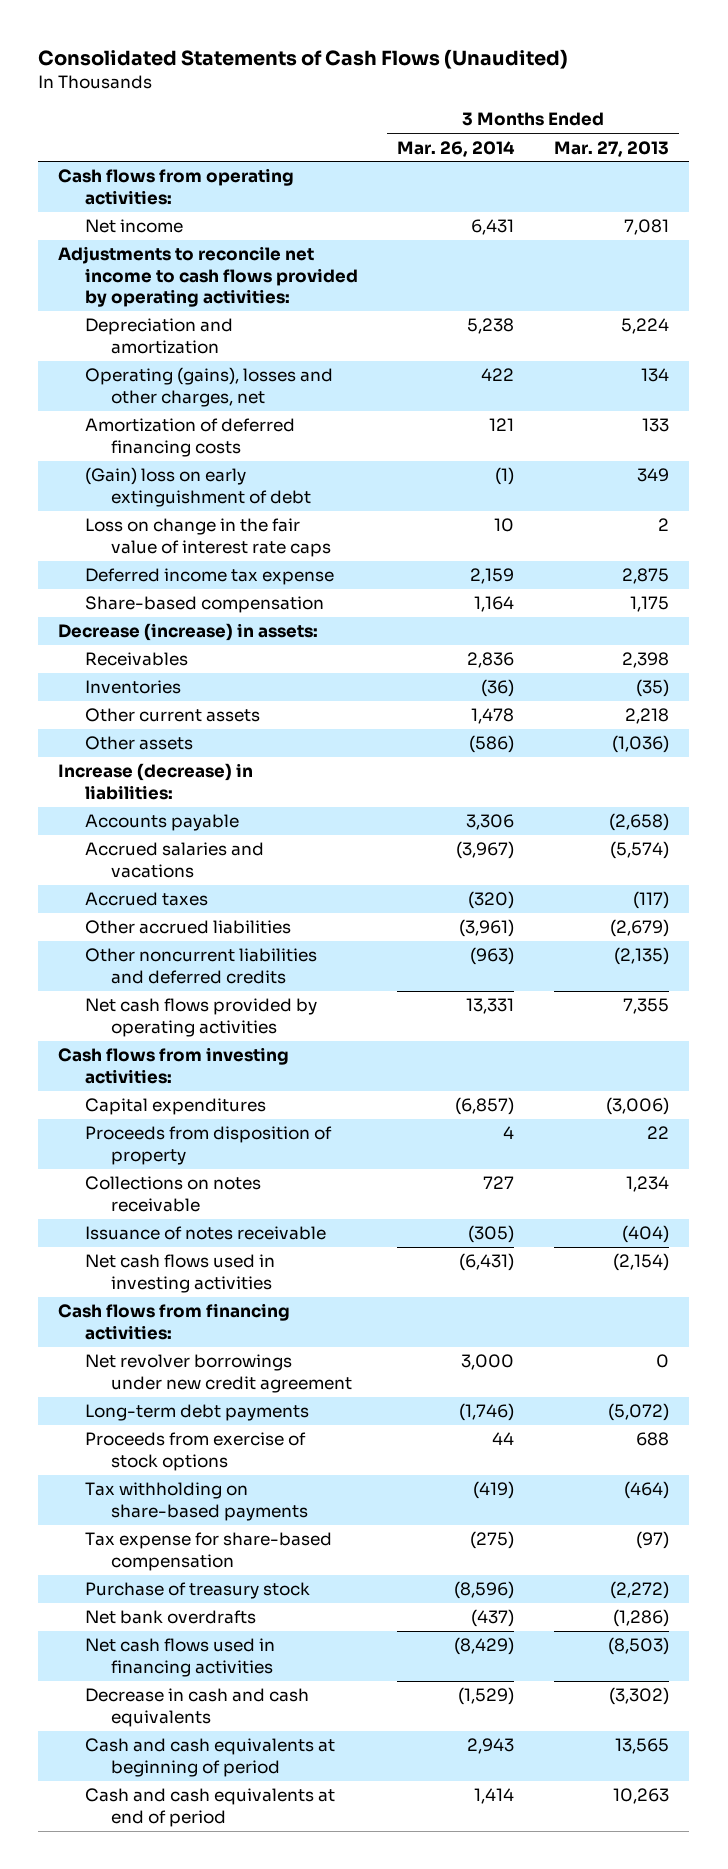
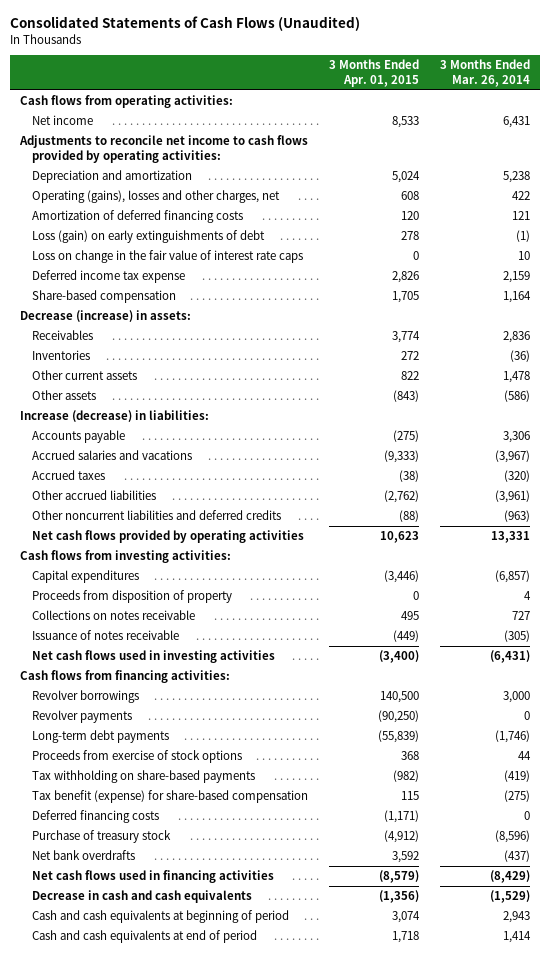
[554,140,670,157] Mar. 27, 2013 -> none
none -> [328,59,419,88] 3 Months Ended Apr. 01, 2015
[84,467,311,507] (Gain) loss on early extinguishment of debt -> [32,230,266,244] Loss (gain) on early extinguishments of debt
[84,1354,352,1393] Net revolver borrowings under new credit agreement -> none
none -> [32,690,140,704] Revolver borrowings
none -> [32,710,133,724] Revolver payments
[84,1532,332,1571] Tax expense for share-based compensation -> [32,790,309,804] Tax benefit (expense) for share-based compensation
none -> [32,810,160,824] Deferred financing costs

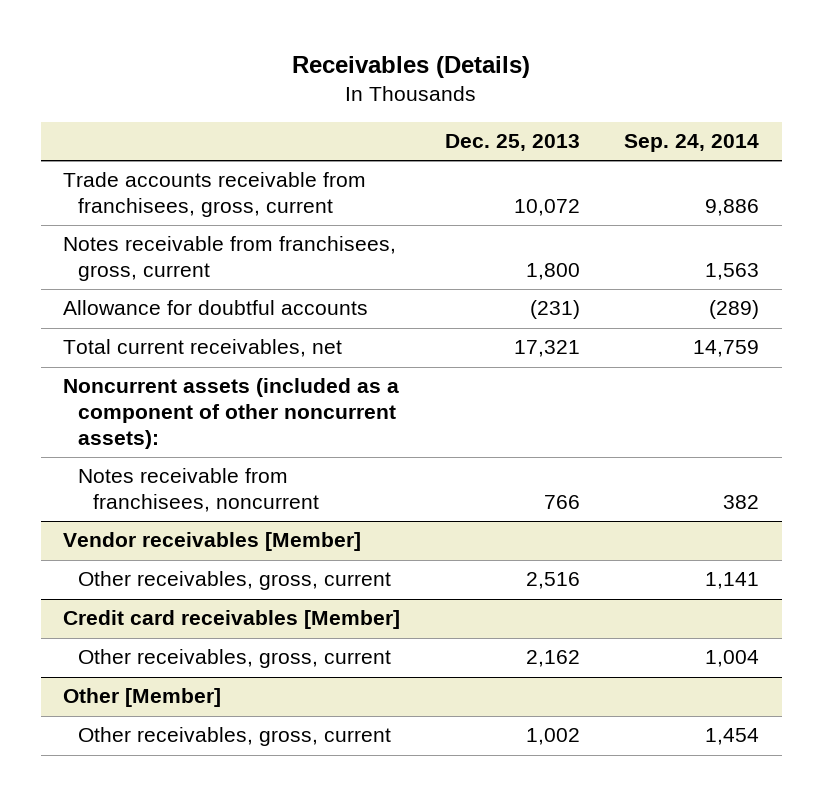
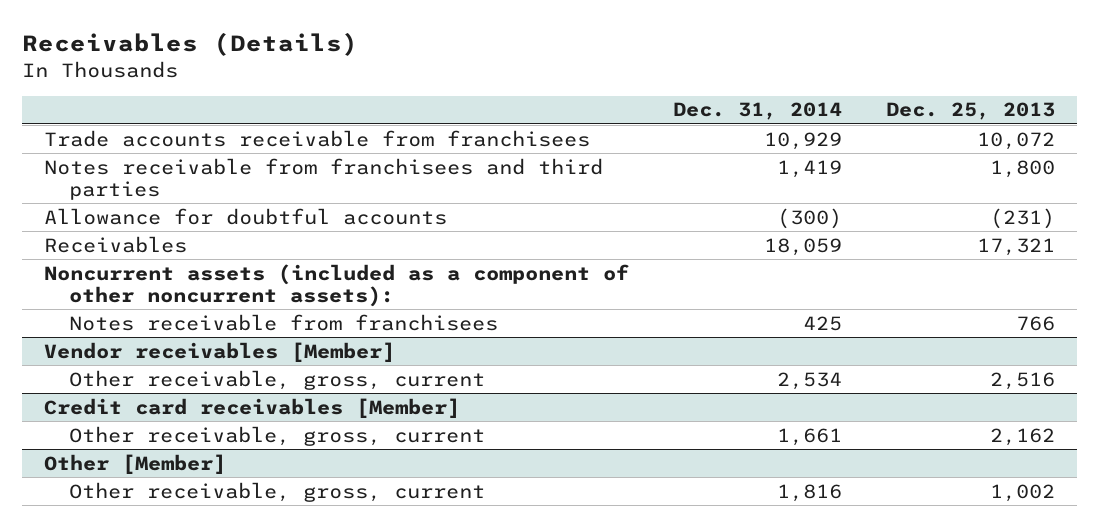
[624,134,760,153] Sep. 24, 2014 -> none
none -> [672,102,842,121] Dec. 31, 2014
[63,172,367,218] Trade accounts receivable from franchisees, gross, current -> [43,129,590,147] Trade accounts receivable from franchisees
[63,236,397,282] Notes receivable from franchisees, gross, current -> [43,157,603,200] Notes receivable from franchisees and third parties
[63,339,343,358] Total current receivables, net -> [43,235,187,253] Receivables
[77,468,319,513] Notes receivable from franchisees, noncurrent -> [68,313,498,331] Notes receivable from franchisees
[77,571,391,591] Other receivables, gross, current -> [68,369,485,390] Other receivable, gross, current
[77,649,391,669] Other receivables, gross, current -> [68,425,485,446] Other receivable, gross, current
[77,727,391,747] Other receivables, gross, current -> [68,481,485,502] Other receivable, gross, current

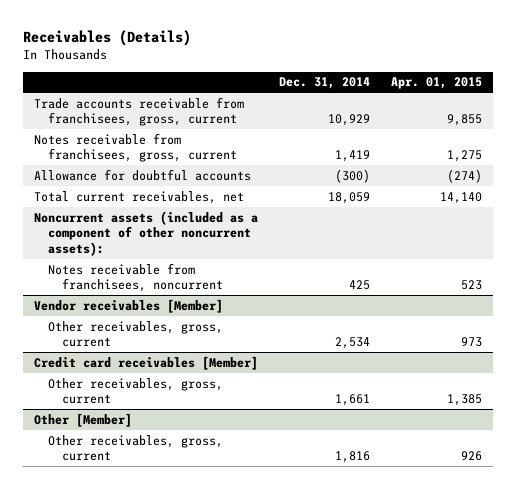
[886,102,1056,121] Dec. 25, 2013 -> none
none -> [391,77,483,90] Apr. 01, 2015
[43,129,590,147] Trade accounts receivable from franchisees -> [33,96,244,127] Trade accounts receivable from franchisees, gross, current
[43,157,603,200] Notes receivable from franchisees and third parties -> [33,132,237,163] Notes receivable from franchisees, gross, current
[43,235,187,253] Receivables -> [33,190,244,204] Total current receivables, net
[68,313,498,331] Notes receivable from franchisees -> [47,262,223,293] Notes receivable from franchisees, noncurrent
[68,369,485,390] Other receivable, gross, current -> [47,320,223,348] Other receivables, gross, current
[68,425,485,446] Other receivable, gross, current -> [47,377,223,405] Other receivables, gross, current
[68,481,485,502] Other receivable, gross, current -> [47,434,223,462] Other receivables, gross, current

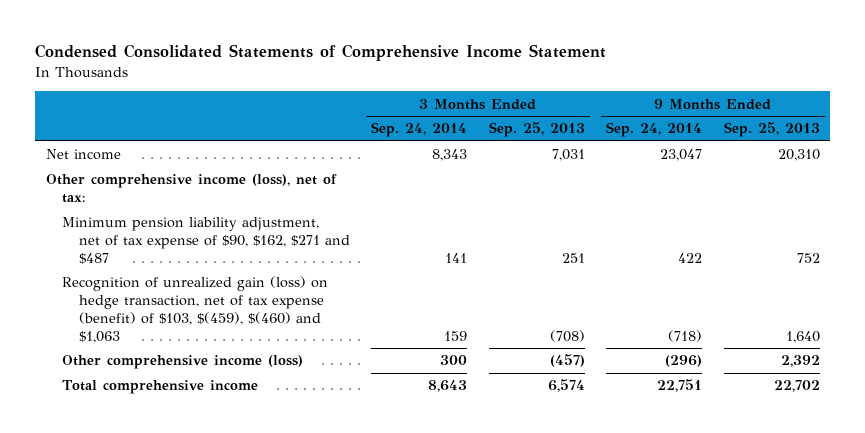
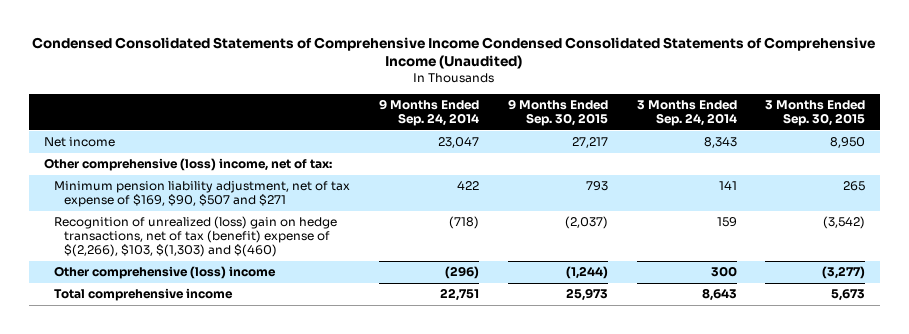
[34,44,606,62] Condensed Consolidated Statements of Comprehensive Income Statement -> [32,36,876,69] Condensed Consolidated Statements of Comprehensive Income Condensed Consolidated Statements of Comprehensive Income (Unaudited)
[488,122,585,138] Sep. 25, 2013 -> none
[723,122,820,138] Sep. 25, 2013 -> none
none -> [507,99,608,126] 9 Months Ended Sep. 30, 2015
none -> [765,100,866,126] 3 Months Ended Sep. 30, 2015
[45,174,337,204] Other comprehensive income (loss), net of tax: -> [43,158,332,172] Other comprehensive (loss) income, net of tax:
[62,217,350,265] Minimum pension liability adjustment, net of tax expense of $90, $162, $271 and $487 -> [53,181,350,208] Minimum pension liability adjustment, net of tax expense of $169, $90, $507 and $271
[62,276,329,343] Recognition of unrealized gain (loss) on hedge transaction, net of tax expense (benefit) of $103, $(459), $(460) and $1,063 -> [53,216,337,257] Recognition of unrealized (loss) gain on hedge transactions, net of tax (benefit) expense of $(2,266), $103, $(1,303) and $(460)
[62,355,304,370] Other comprehensive income (loss) -> [53,266,276,280] Other comprehensive (loss) income

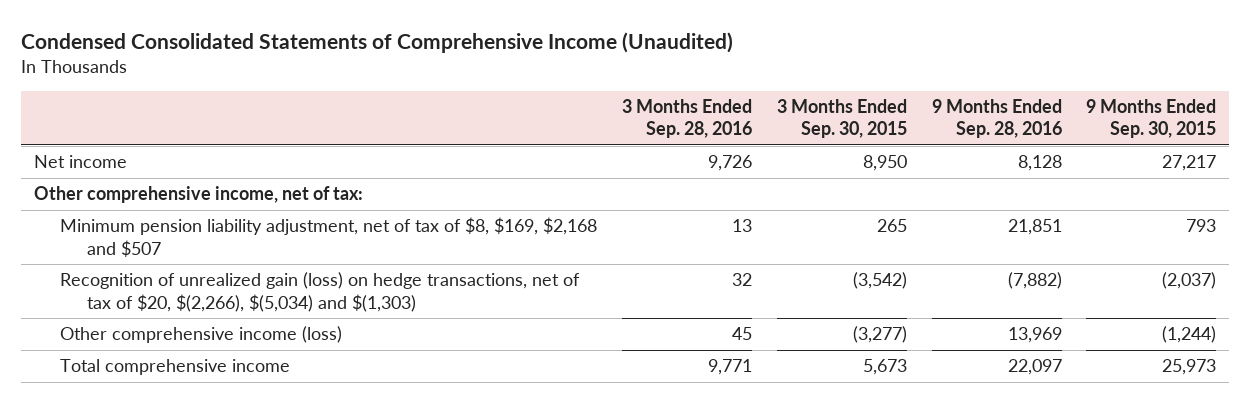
[32,36,876,69] Condensed Consolidated Statements of Comprehensive Income Condensed Consolidated Statements of Comprehensive Income (Unaudited) -> [21,31,734,53] Condensed Consolidated Statements of Comprehensive Income (Unaudited)
[378,99,479,126] 9 Months Ended Sep. 24, 2014 -> none
[636,100,737,126] 3 Months Ended Sep. 24, 2014 -> none
none -> [621,98,752,139] 3 Months Ended Sep. 28, 2016
none -> [931,98,1062,139] 9 Months Ended Sep. 28, 2016
[43,158,332,172] Other comprehensive (loss) income, net of tax: -> [33,186,363,204] Other comprehensive income, net of tax:
[53,181,350,208] Minimum pension liability adjustment, net of tax expense of $169, $90, $507 and $271 -> [60,217,598,257] Minimum pension liability adjustment, net of tax of $8, $169, $2,168 and $507
[53,216,337,257] Recognition of unrealized (loss) gain on hedge transactions, net of tax (benefit) expense of $(2,266), $103, $(1,303) and $(460) -> [60,272,581,312] Recognition of unrealized gain (loss) on hedge transactions, net of tax of $20, $(2,266), $(5,034) and $(1,303)
[53,266,276,280] Other comprehensive (loss) income -> [60,326,343,344] Other comprehensive income (loss)

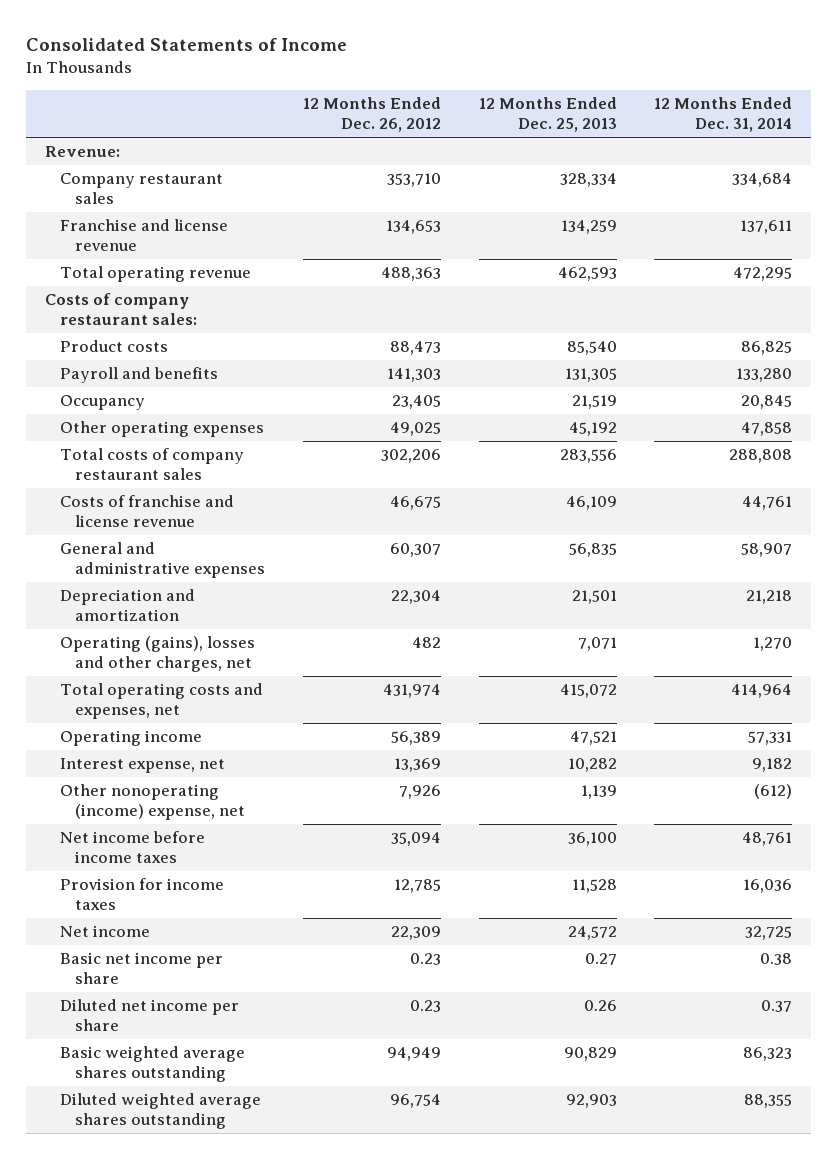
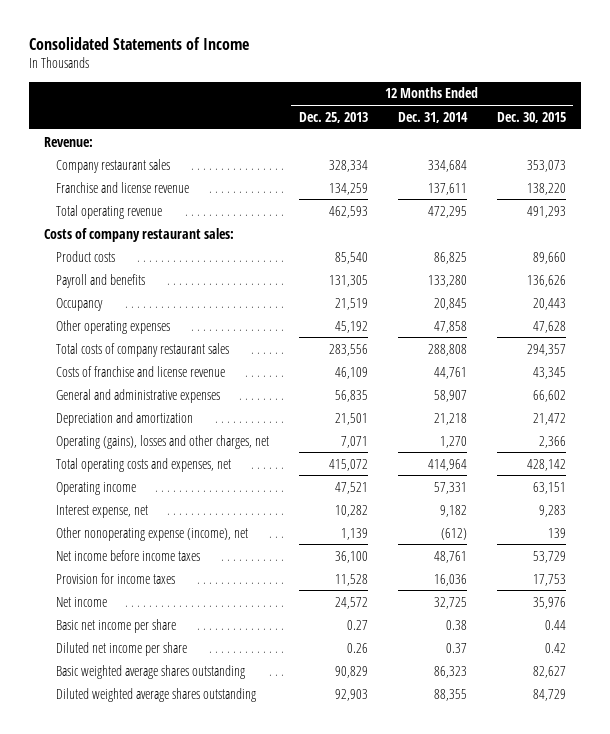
[302,96,441,132] 12 Months Ended Dec. 26, 2012 -> none
none -> [496,111,566,123] Dec. 30, 2015
[59,784,245,821] Other nonoperating (income) expense, net -> [55,526,248,541] Other nonoperating expense (income), net

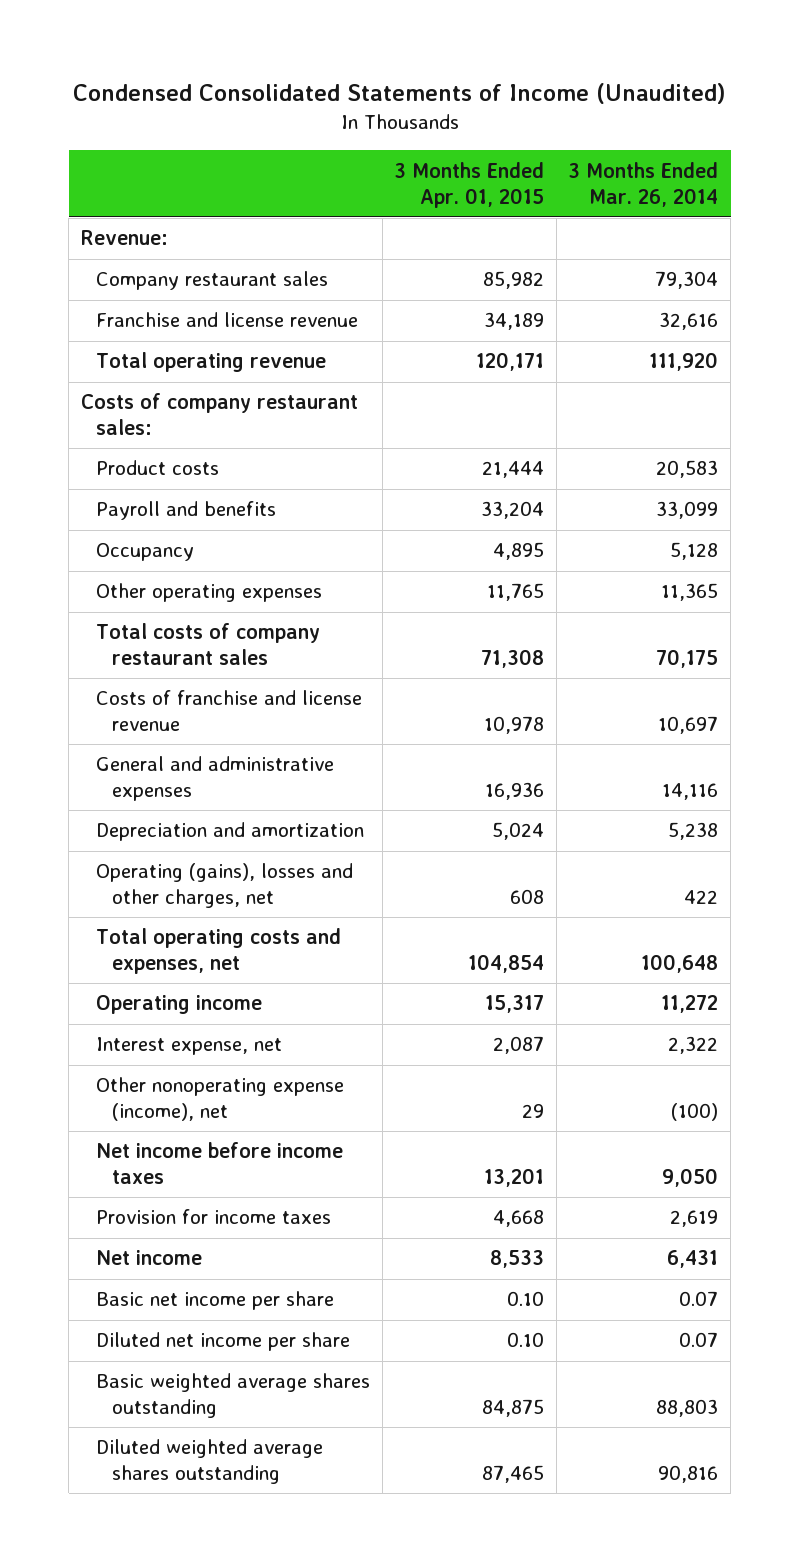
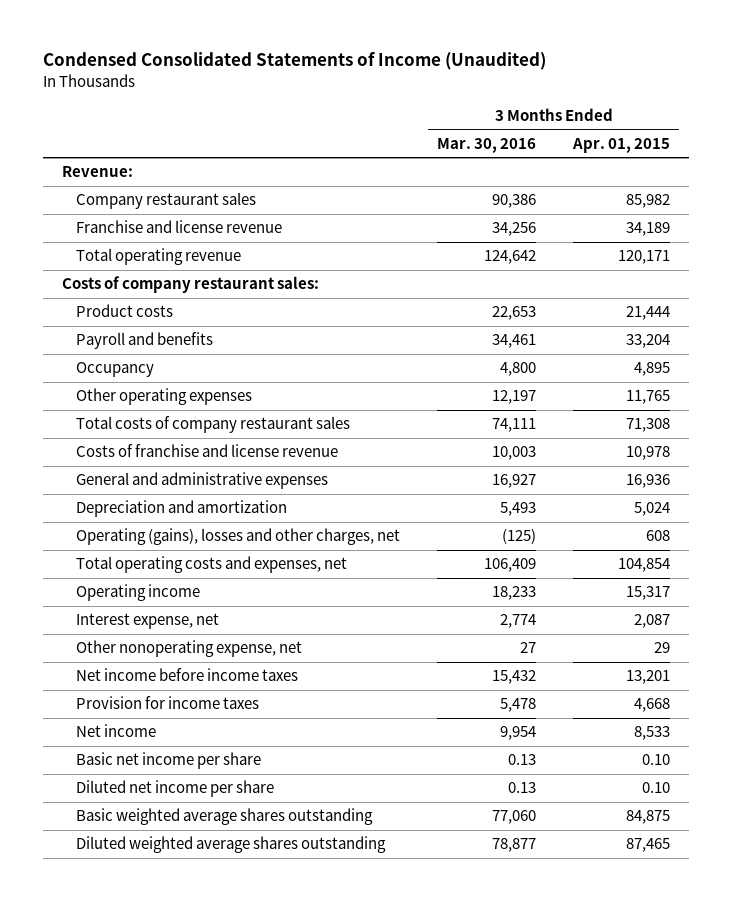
[568,161,719,207] 3 Months Ended Mar. 26, 2014 -> none
none -> [437,137,537,153] Mar. 30, 2016
[96,1077,345,1122] Other nonoperating expense (income), net -> [75,640,302,658] Other nonoperating expense, net

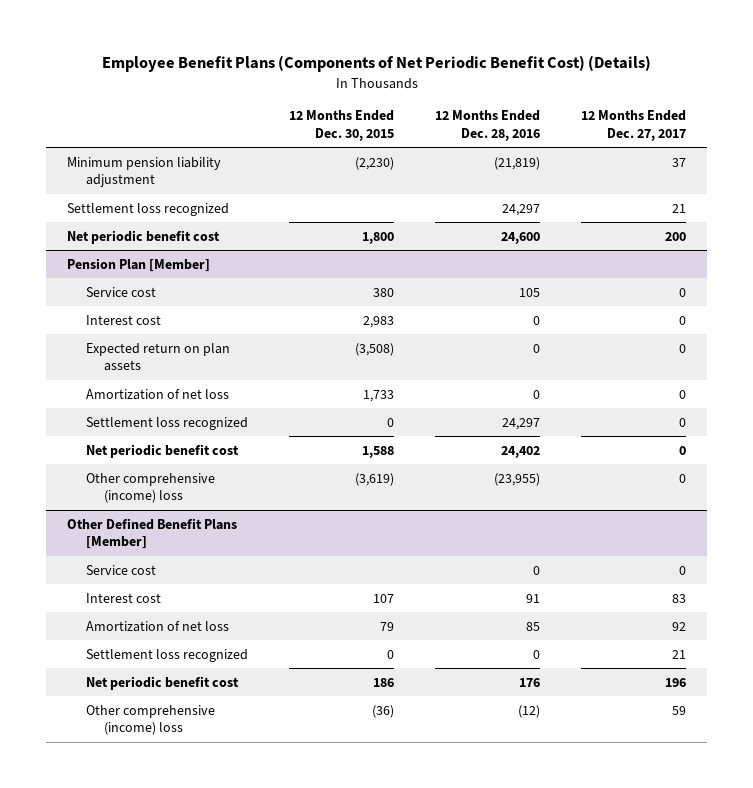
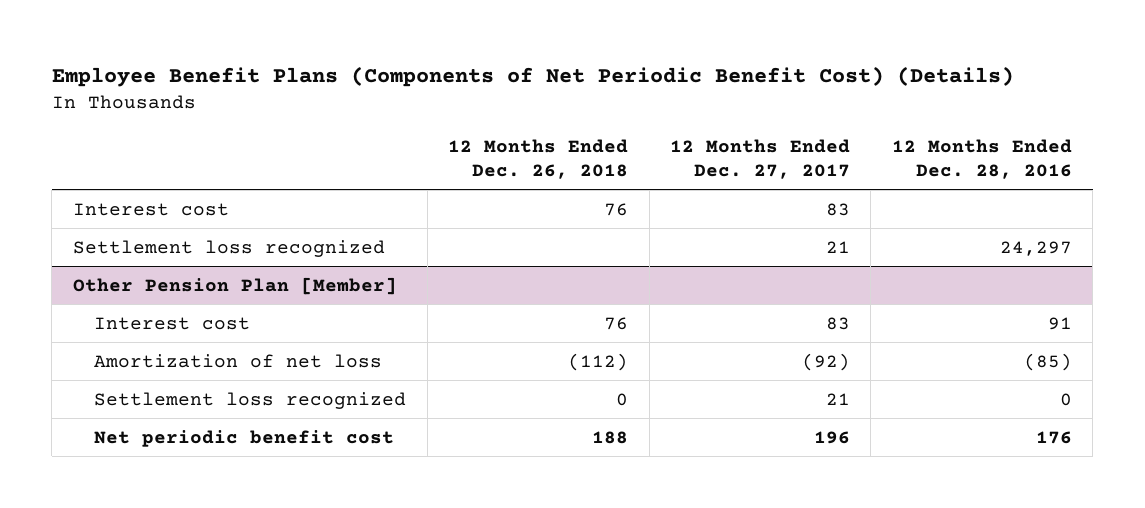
[288,110,394,142] 12 Months Ended Dec. 30, 2015 -> none
none -> [448,138,629,179] 12 Months Ended Dec. 26, 2018
[66,156,221,188] Minimum pension liability adjustment -> none
none -> [72,202,229,216] Interest cost
[66,229,220,244] Net periodic benefit cost -> none
[66,257,210,272] Pension Plan [Member] -> none
[85,286,156,297] Service cost -> none
[85,314,161,325] Interest cost -> none
[85,342,230,372] Expected return on plan assets -> none
[85,388,229,400] Amortization of net loss -> none
[85,416,248,430] Settlement loss recognized -> none
[85,443,239,458] Net periodic benefit cost -> none
[85,472,215,504] Other comprehensive (income) loss -> none
[85,564,156,575] Service cost -> none
[66,517,237,550] Other Defined Benefit Plans [Member] -> [72,276,397,295] Other Pension Plan [Member]
[526,621,541,631] 85 -> [1023,352,1072,371] (85)
[672,621,687,631] 92 -> [801,352,850,371] (92)
[85,704,215,736] Other comprehensive (income) loss -> none

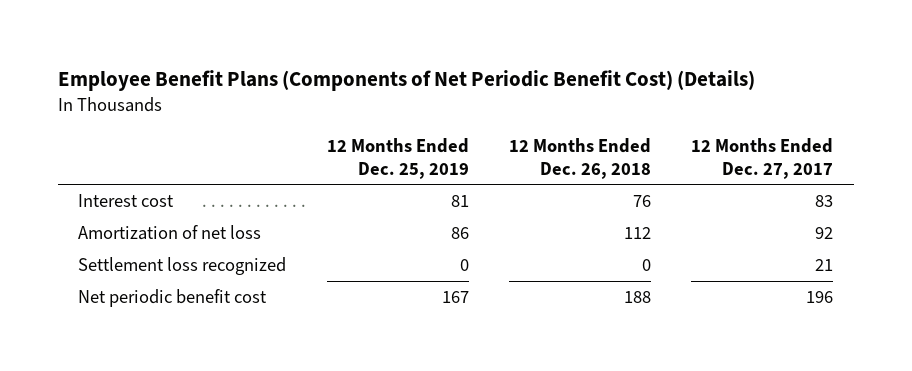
[891,138,1072,179] 12 Months Ended Dec. 28, 2016 -> none
none -> [326,137,469,179] 12 Months Ended Dec. 25, 2019
[72,239,385,257] Settlement loss recognized -> none
[72,276,397,295] Other Pension Plan [Member] -> none
[94,316,251,330] Interest cost -> none
[568,352,629,371] (112) -> [623,226,651,239] 112
[801,352,850,371] (92) -> [815,226,834,239] 92

